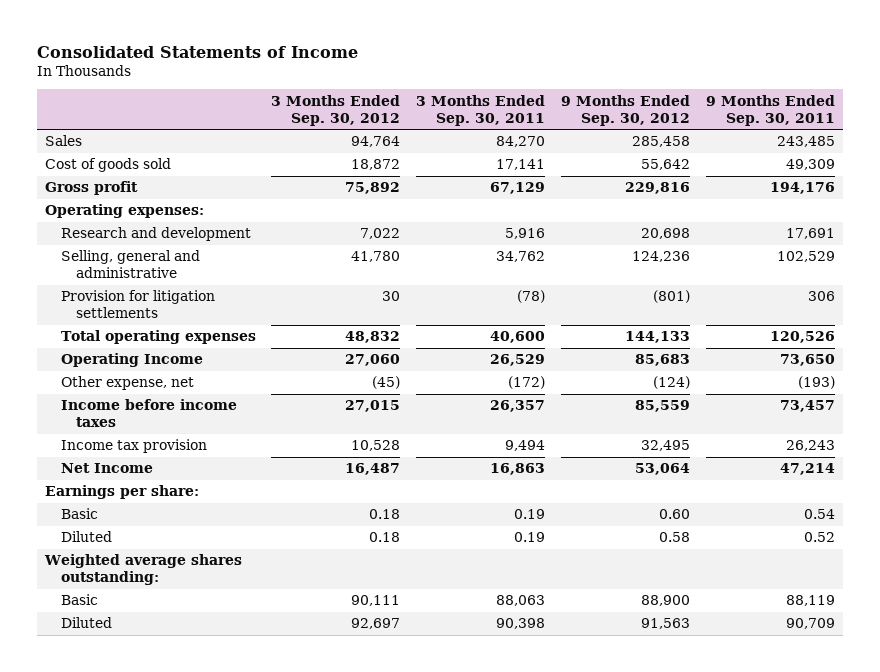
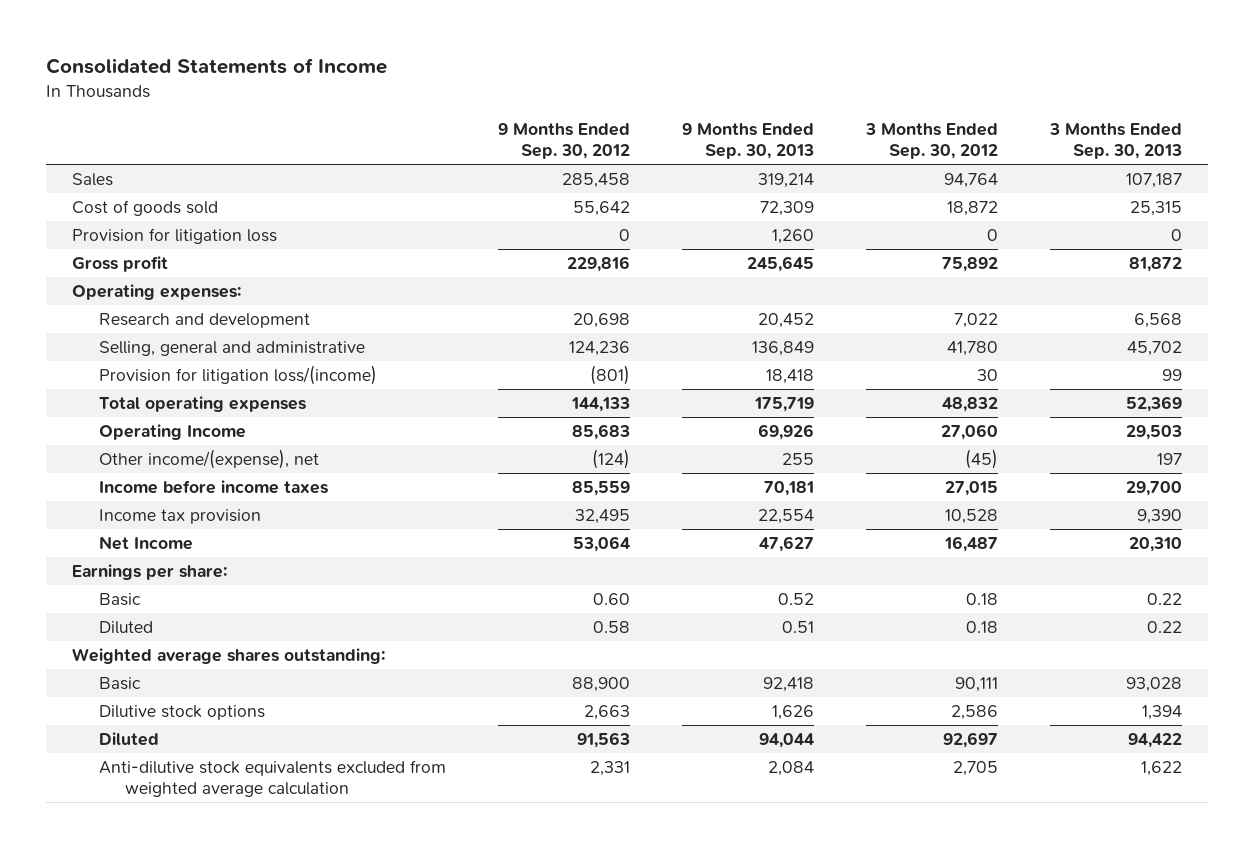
[416,94,546,126] 3 Months Ended Sep. 30, 2011 -> none
[705,94,835,126] 9 Months Ended Sep. 30, 2011 -> none
none -> [681,123,814,159] 9 Months Ended Sep. 30, 2013
none -> [1048,123,1182,159] 3 Months Ended Sep. 30, 2013
none -> [71,228,277,245] Provision for litigation loss
[60,290,215,319] Provision for litigation settlements -> [98,365,377,386] Provision for litigation loss/(income)
[60,376,194,391] Other expense, net -> [98,449,319,470] Other income/(expense), net
none -> [98,705,265,721] Dilutive stock options
none -> [98,760,446,797] Anti-dilutive stock equivalents excluded from weighted average calculation

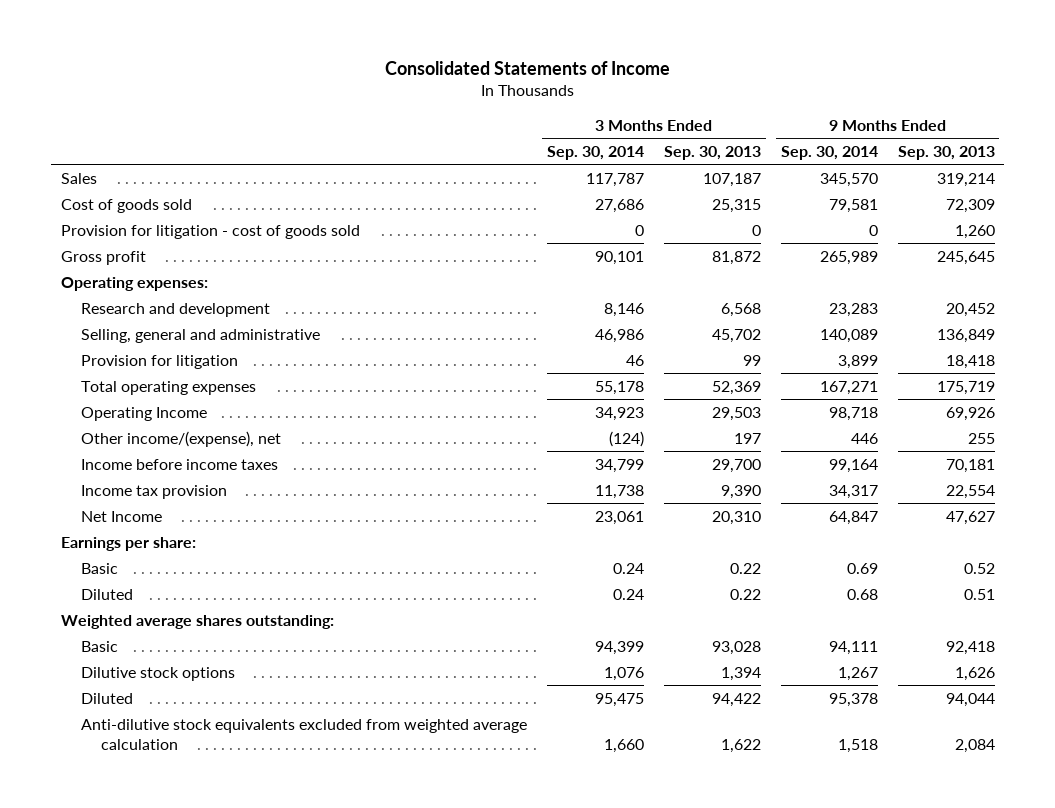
[497,123,630,159] 9 Months Ended Sep. 30, 2012 -> none
[864,123,998,159] 3 Months Ended Sep. 30, 2012 -> none
none -> [547,145,645,160] Sep. 30, 2014
none -> [780,145,878,160] Sep. 30, 2014
[71,228,277,245] Provision for litigation loss -> [60,224,360,239] Provision for litigation - cost of goods sold
[98,365,377,386] Provision for litigation loss/(income) -> [81,354,239,369] Provision for litigation

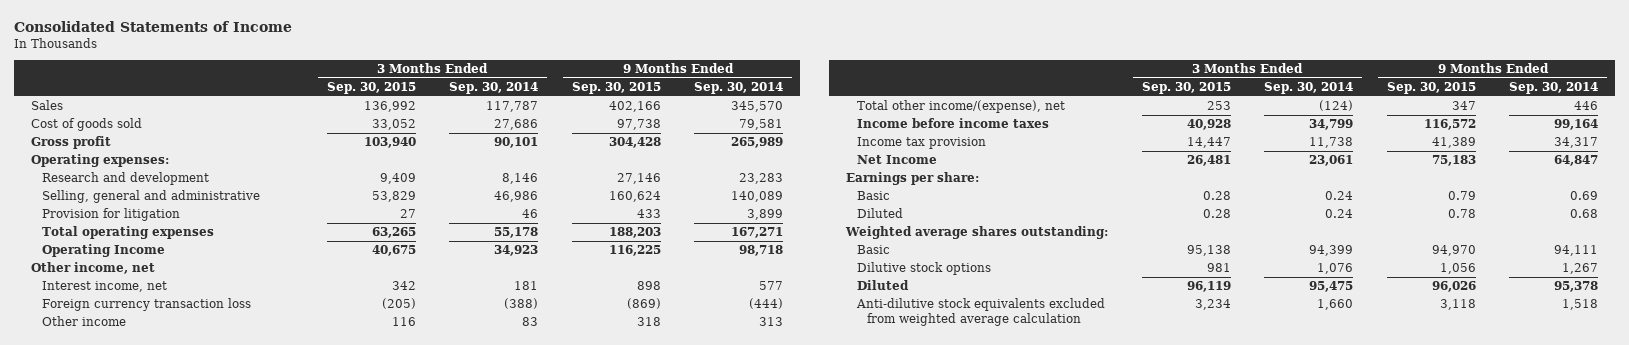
[663,145,761,160] Sep. 30, 2013 -> none
[897,145,995,160] Sep. 30, 2013 -> none
none -> [326,82,416,95] Sep. 30, 2015
none -> [571,82,661,95] Sep. 30, 2015
[60,224,360,239] Provision for litigation - cost of goods sold -> none
none -> [31,262,156,275] Other income, net
none -> [41,281,167,293] Interest income, net
none -> [41,298,251,312] Foreign currency transaction loss
none -> [41,316,126,327] Other income
[81,430,282,447] Other income/(expense), net -> [856,100,1065,114] Total other income/(expense), net

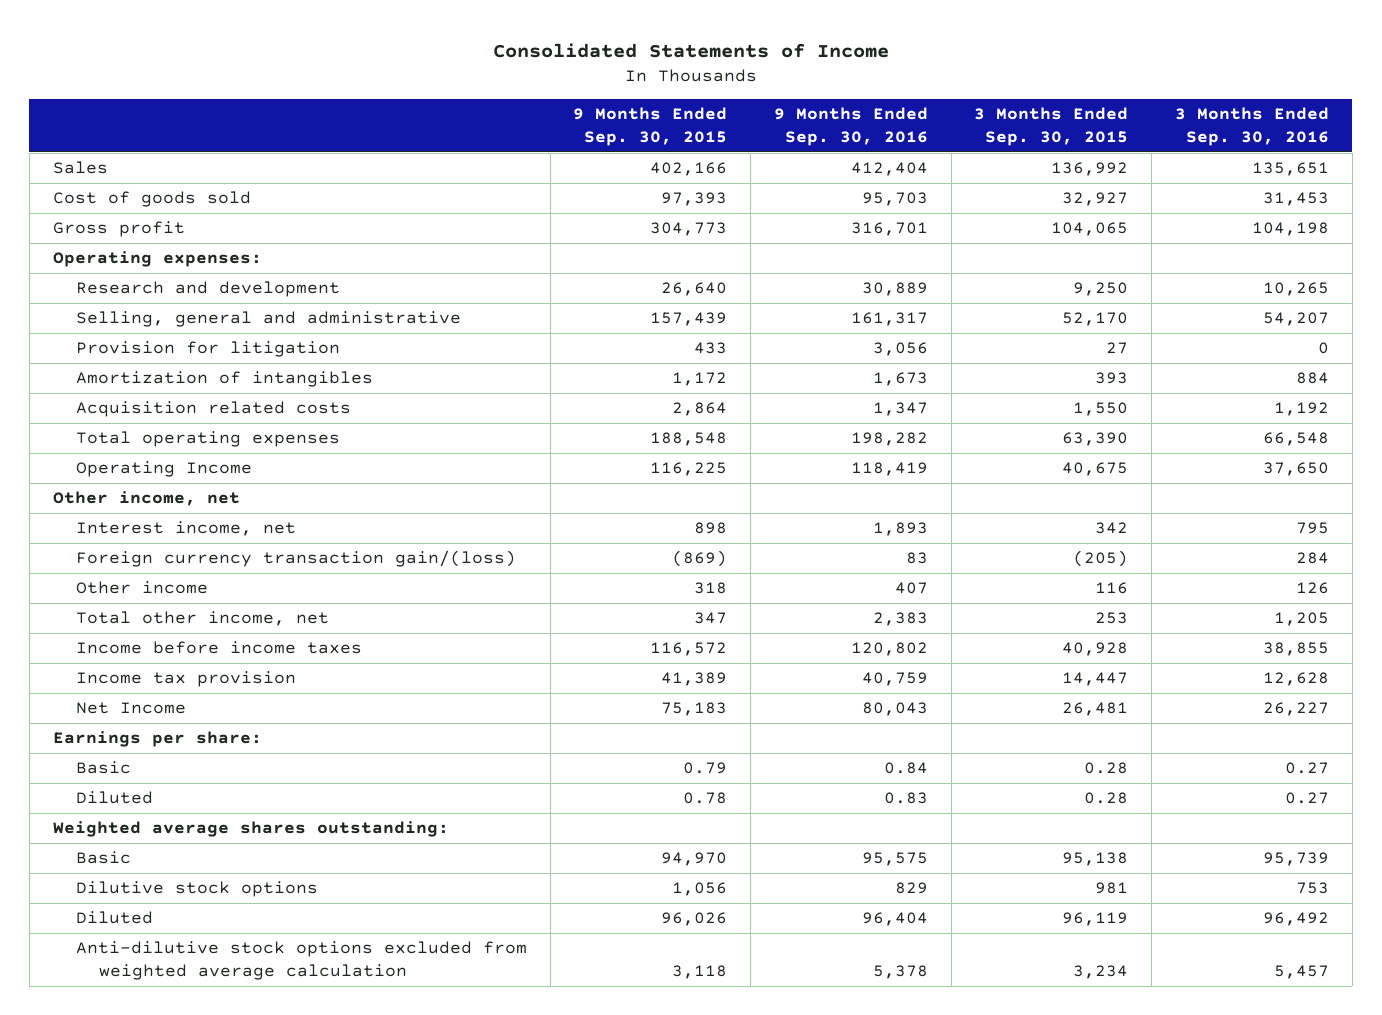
[449,82,539,95] Sep. 30, 2014 -> none
[694,82,784,95] Sep. 30, 2014 -> none
none -> [773,106,928,146] 9 Months Ended Sep. 30, 2016
none -> [1174,106,1329,146] 3 Months Ended Sep. 30, 2016
[371,119,416,131] 33,052 -> [1062,192,1129,207] 32,927
[616,119,661,131] 97,738 -> [661,192,728,207] 97,393
[363,137,416,149] 103,940 -> [1051,222,1129,237] 104,065
[608,137,661,149] 304,428 -> [650,222,728,237] 304,773
[379,173,416,185] 9,409 -> [1073,282,1129,297] 9,250
[616,173,661,185] 27,146 -> [661,282,728,297] 26,640
[371,191,416,203] 53,829 -> [1062,312,1129,327] 52,170
[608,191,661,203] 160,624 -> [650,312,728,327] 157,439
none -> [75,371,373,388] Amortization of intangibles
none -> [75,401,351,418] Acquisition related costs
[371,227,416,239] 63,265 -> [1062,432,1129,447] 63,390
[608,227,661,239] 188,203 -> [650,432,728,447] 188,548
[41,298,251,312] Foreign currency transaction loss -> [75,550,516,568] Foreign currency transaction gain/(loss)
[856,100,1065,114] Total other income/(expense), net -> [75,611,329,627] Total other income, net
[855,298,1105,327] Anti-dilutive stock equivalents excluded from weighted average calculation -> [75,941,527,981] Anti-dilutive stock options excluded from weighted average calculation

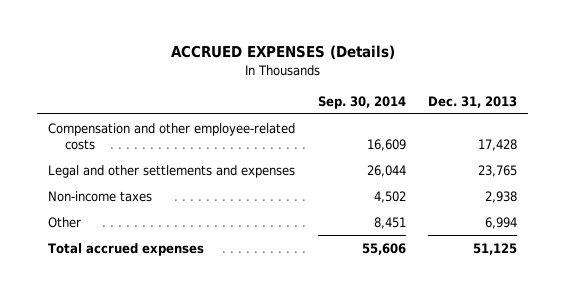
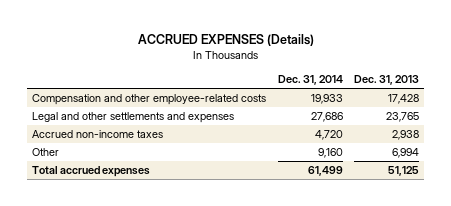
[317,95,406,109] Sep. 30, 2014 -> none
none -> [277,75,343,86] Dec. 31, 2014
[48,190,153,202] Non-income taxes -> [32,130,164,139] Accrued non-income taxes

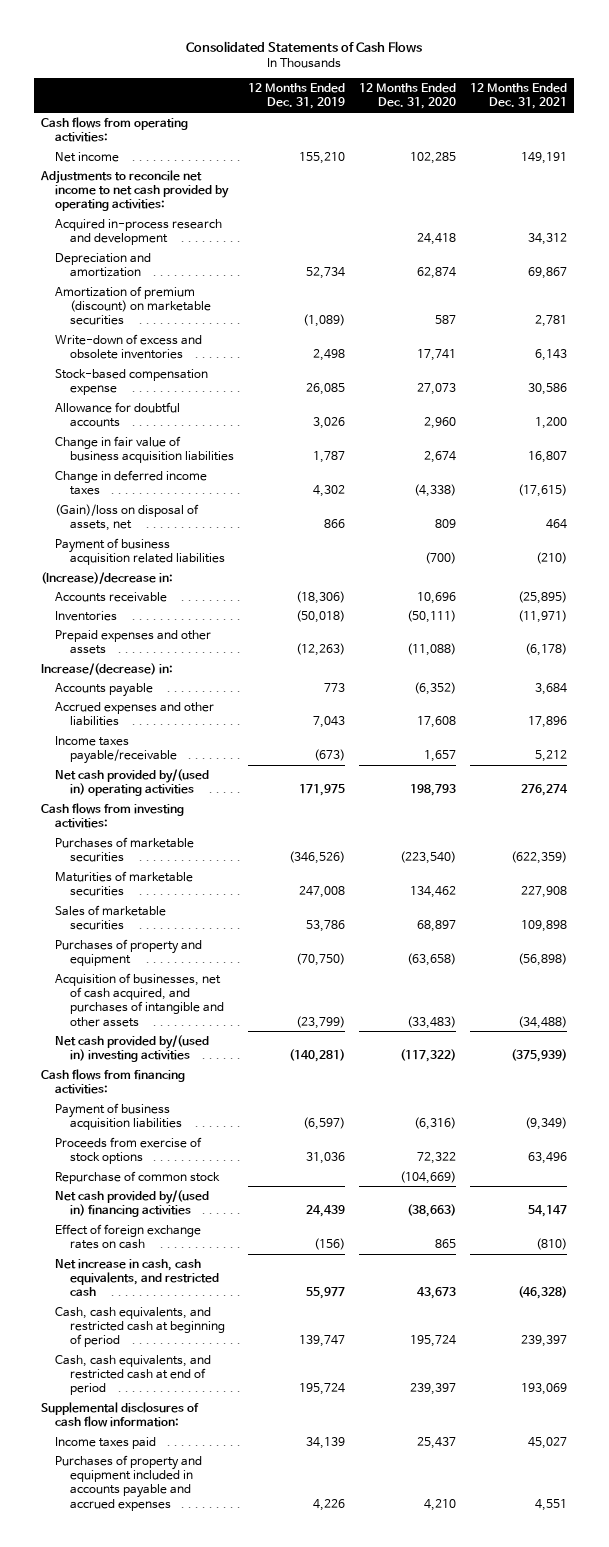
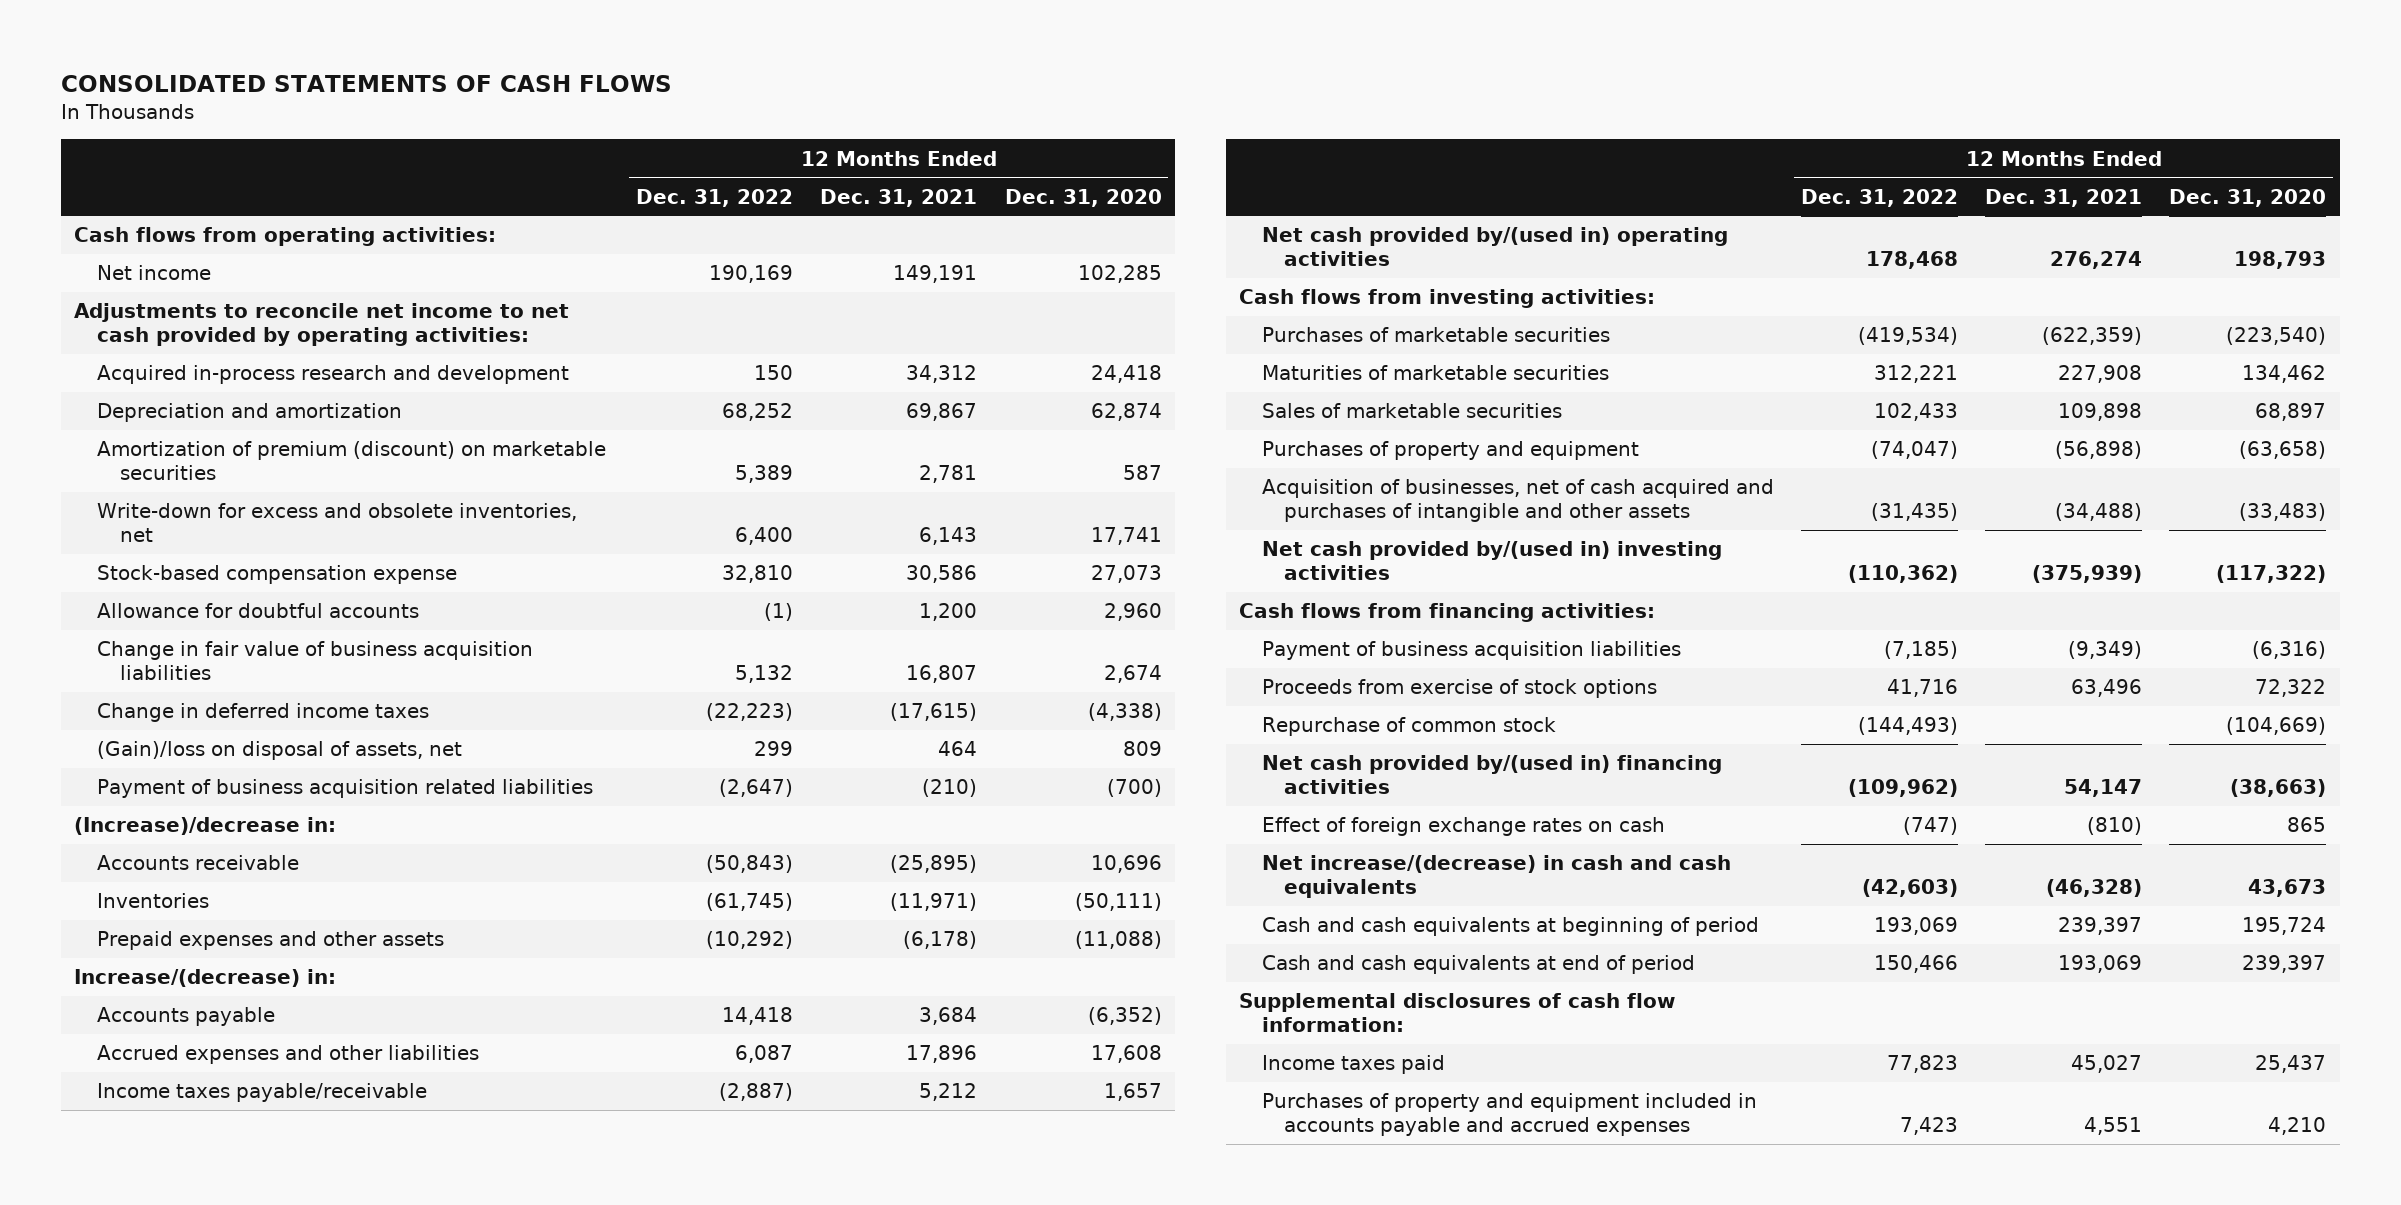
[186,40,423,53] Consolidated Statements of Cash Flows -> [60,75,672,93] CONSOLIDATED STATEMENTS OF CASH FLOWS
[247,83,345,110] 12 Months Ended Dec. 31, 2019 -> none
none -> [636,188,794,207] Dec. 31, 2022
[55,333,203,360] Write-down of excess and obsolete inventories -> [97,503,578,543] Write-down for excess and obsolete inventories, net
[55,972,224,1027] Acquisition of businesses, net of cash acquired, and purchases of intangible and other assets -> [1261,479,1774,523] Acquisition of businesses, net of cash acquired and purchases of intangible and other assets
[55,1258,219,1297] Net increase in cash, cash equivalents, and restricted cash -> [1261,855,1731,899] Net increase/(decrease) in cash and cash equivalents
[55,1306,225,1348] Cash, cash equivalents, and restricted cash at beginning of period -> [1261,917,1759,937] Cash and cash equivalents at beginning of period
[55,1354,212,1396] Cash, cash equivalents, and restricted cash at end of period -> [1261,955,1695,975] Cash and cash equivalents at end of period

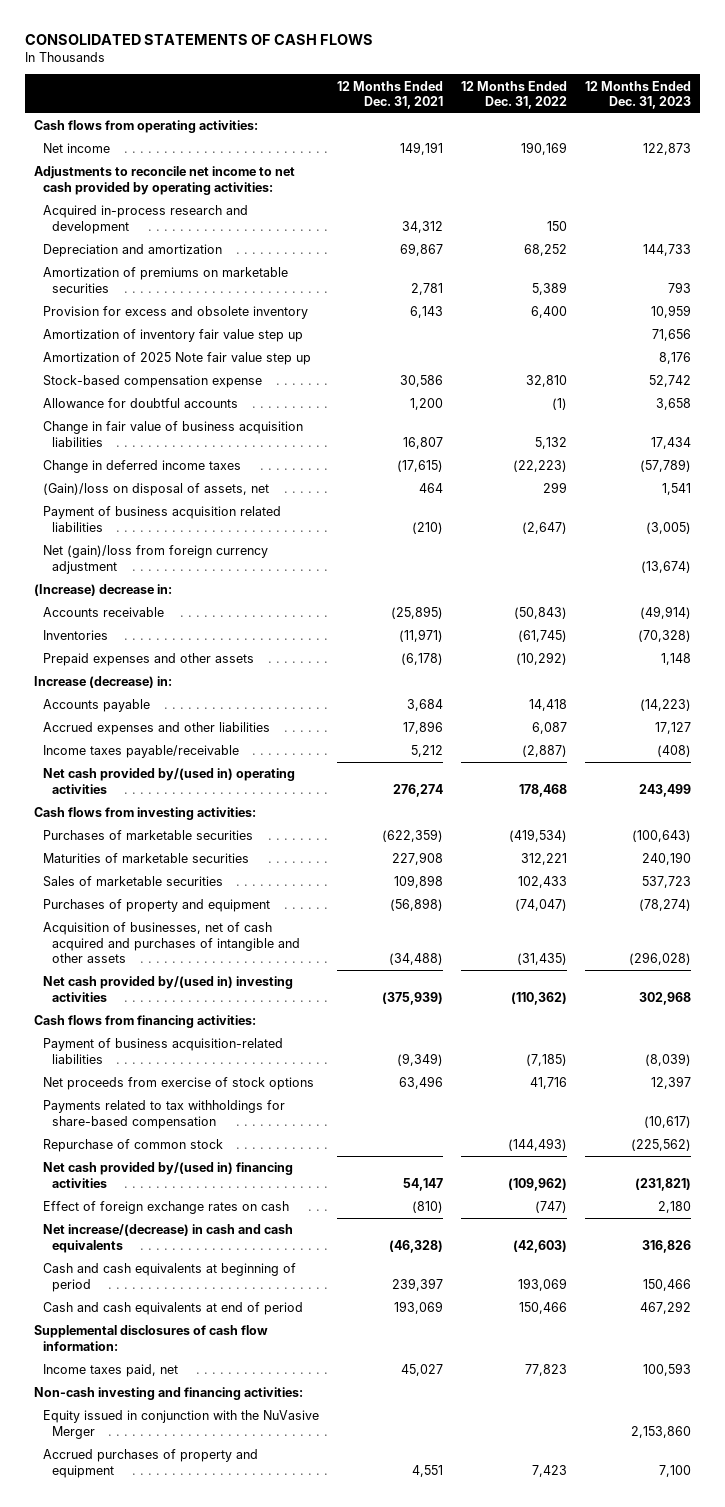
[1004,188,1162,207] Dec. 31, 2020 -> none
none -> [584,80,691,109] 12 Months Ended Dec. 31, 2023
[97,441,607,481] Amortization of premium (discount) on marketable securities -> [42,267,288,293] Amortization of premiums on marketable securities
[97,503,578,543] Write-down for excess and obsolete inventories, net -> [42,306,308,320] Provision for excess and obsolete inventory
none -> [42,329,303,343] Amortization of inventory fair value step up
none -> [42,352,311,366] Amortization of 2025 Note fair value step up
none -> [42,545,268,574] Net (gain)/loss from foreign currency adjustment
[74,817,337,836] (Increase)/decrease in: -> [33,584,172,597] (Increase) decrease in:
[74,969,337,988] Increase/(decrease) in: -> [33,676,172,689] Increase (decrease) in:
[1261,641,1681,661] Payment of business acquisition liabilities -> [42,1038,283,1064] Payment of business acquisition-related liabilities
[1261,679,1657,699] Proceeds from exercise of stock options -> [42,1077,314,1091] Net proceeds from exercise of stock options
none -> [42,1100,285,1129] Payments related to tax withholdings for share-based compensation
[1261,1055,1445,1075] Income taxes paid -> [42,1364,178,1378] Income taxes paid, net
none -> [33,1387,303,1401] Non-cash investing and financing activities:
none -> [42,1410,319,1439] Equity issued in conjunction with the NuVasive Merger
[1261,1093,1757,1137] Purchases of property and equipment included in accounts payable and accrued expenses -> [42,1449,258,1478] Accrued purchases of property and equipment

